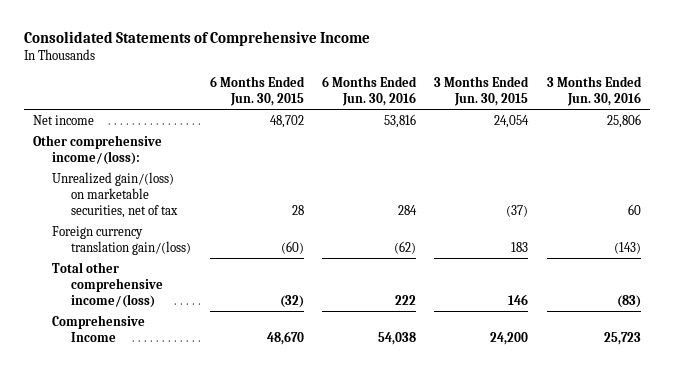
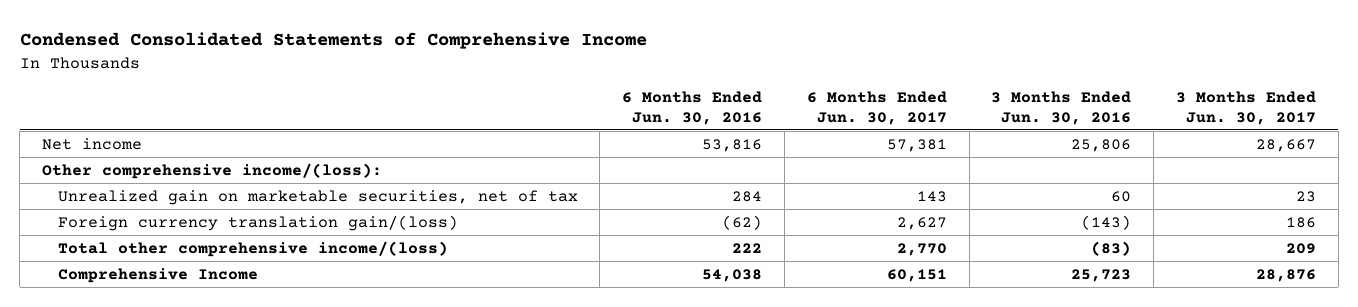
[23,31,370,47] Consolidated Statements of Comprehensive Income -> [19,32,647,50] Condensed Consolidated Statements of Comprehensive Income
[209,76,305,107] 6 Months Ended Jun. 30, 2015 -> none
[434,76,530,107] 3 Months Ended Jun. 30, 2015 -> none
none -> [806,91,947,125] 6 Months Ended Jun. 30, 2017
none -> [1175,91,1316,125] 3 Months Ended Jun. 30, 2017
[52,171,179,218] Unrealized gain/(loss) on marketable securities, net of tax -> [57,189,578,205] Unrealized gain on marketable securities, net of tax

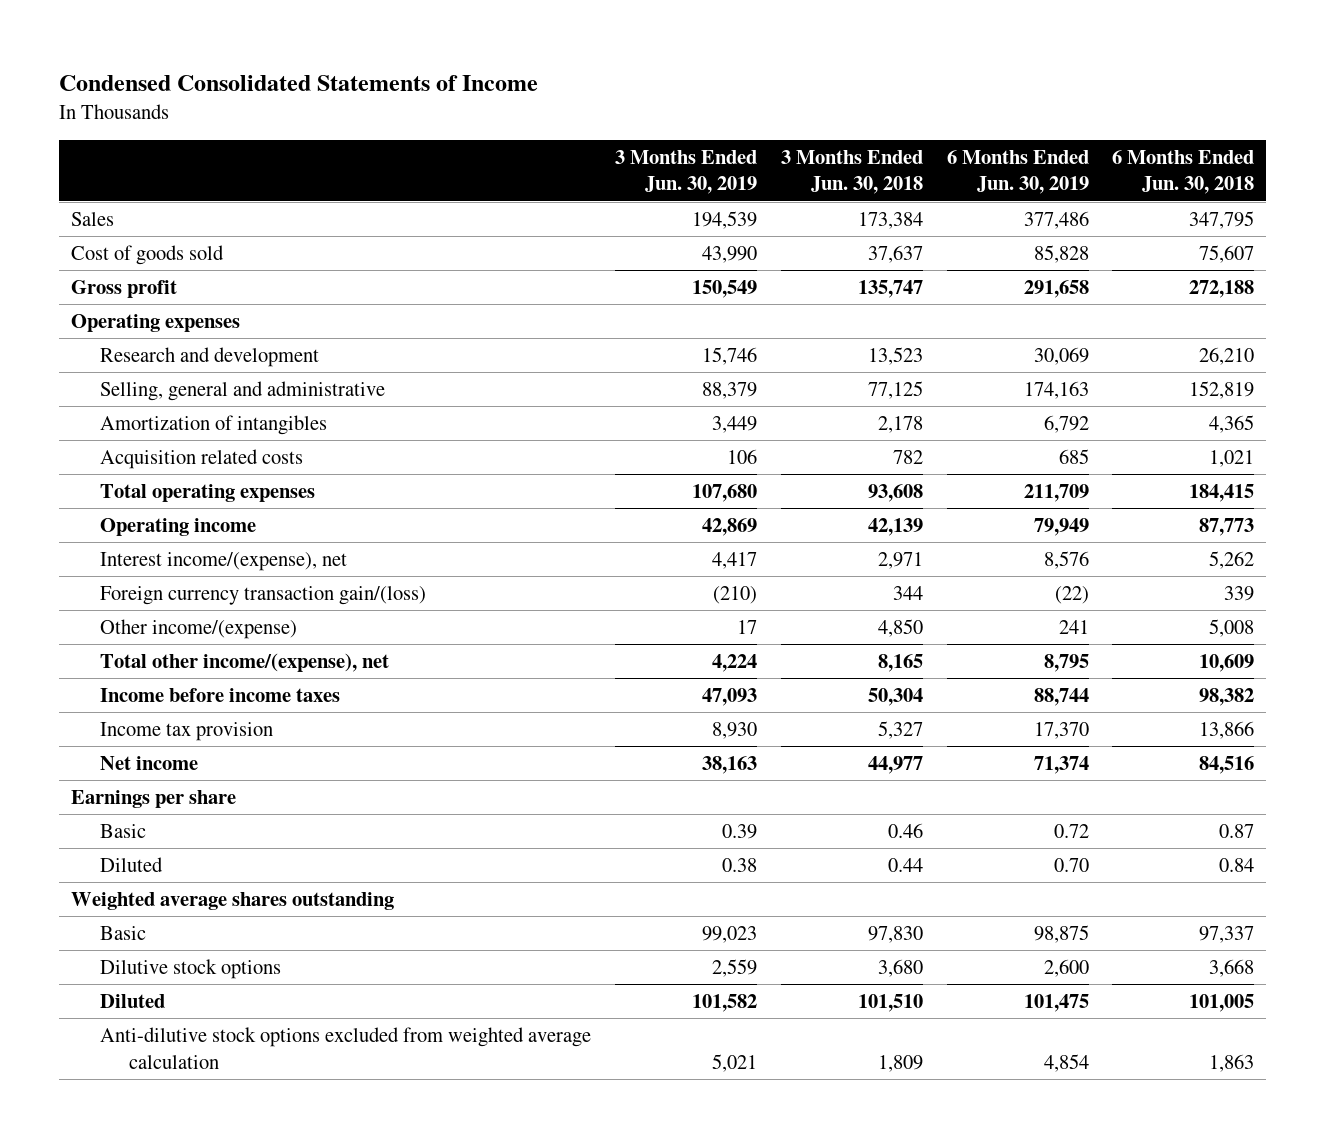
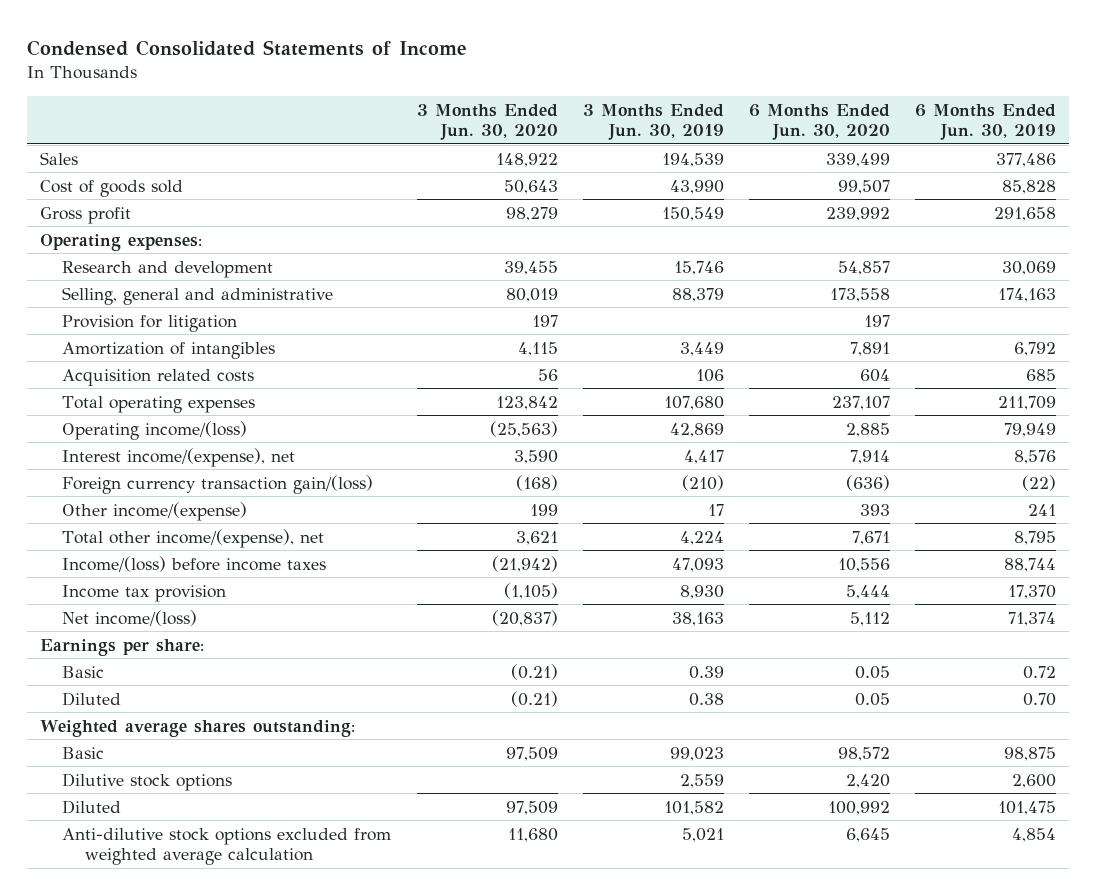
[780,149,923,195] 3 Months Ended Jun. 30, 2018 -> none
[1112,149,1255,195] 6 Months Ended Jun. 30, 2018 -> none
none -> [416,103,558,141] 3 Months Ended Jun. 30, 2020
none -> [749,103,891,141] 6 Months Ended Jun. 30, 2020
[70,313,240,332] Operating expenses -> [40,233,203,251] Operating expenses:
none -> [62,314,238,332] Provision for litigation
[100,517,257,536] Operating income -> [62,420,248,440] Operating income/(loss)
[100,687,341,702] Income before income taxes -> [62,555,327,572] Income/(loss) before income taxes
[100,755,199,770] Net income -> [62,609,198,626] Net income/(loss)
[70,789,236,808] Earnings per share -> [40,638,205,656] Earnings per share:
[70,891,394,910] Weighted average shares outstanding -> [40,719,356,737] Weighted average shares outstanding:

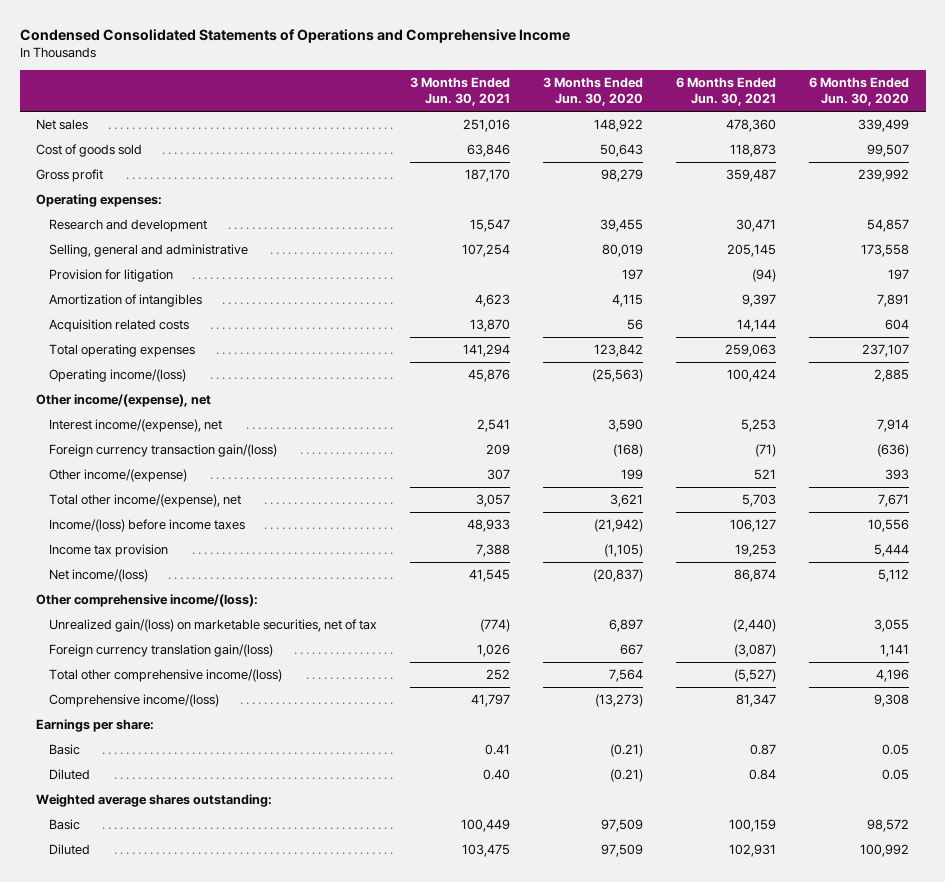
[27,39,468,56] Condensed Consolidated Statements of Income -> [19,28,570,43] Condensed Consolidated Statements of Operations and Comprehensive Income
[582,103,724,141] 3 Months Ended Jun. 30, 2019 -> none
[915,103,1057,141] 6 Months Ended Jun. 30, 2019 -> none
none -> [409,76,510,107] 3 Months Ended Jun. 30, 2021
none -> [675,76,776,107] 6 Months Ended Jun. 30, 2021
[40,151,79,165] Sales -> [36,118,89,130] Net sales
none -> [36,393,212,407] Other income/(expense), net
none -> [36,593,259,607] Other comprehensive income/(loss):
none -> [48,618,377,632] Unrealized gain/(loss) on marketable securities, net of tax
none -> [48,643,273,657] Foreign currency translation gain/(loss)
none -> [48,668,282,682] Total other comprehensive income/(loss)
none -> [48,693,219,707] Comprehensive income/(loss)
[62,772,233,791] Dilutive stock options -> none
[62,827,392,866] Anti-dilutive stock options excluded from weighted average calculation -> none

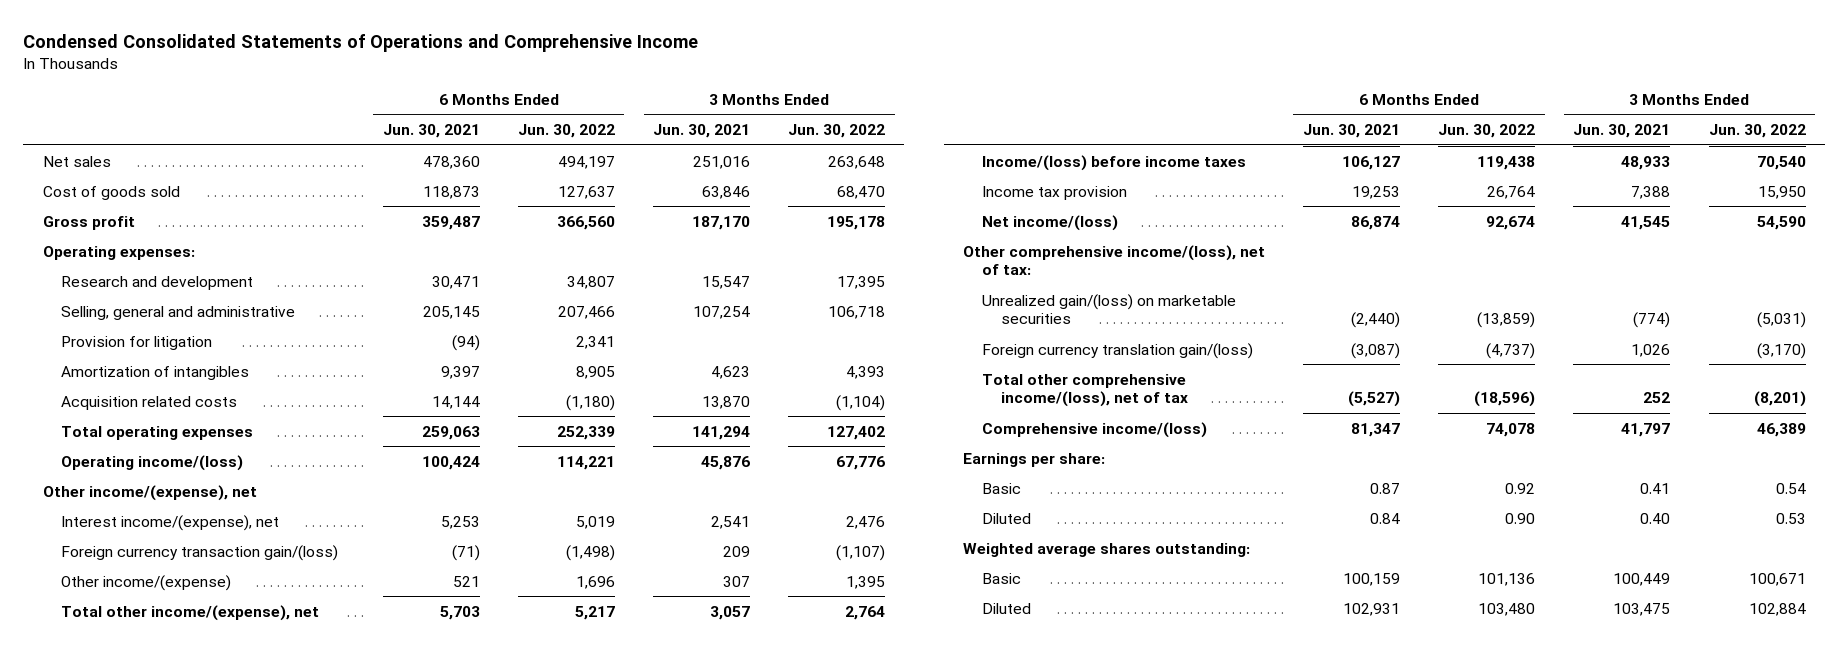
[542,76,643,107] 3 Months Ended Jun. 30, 2020 -> none
[808,76,909,107] 6 Months Ended Jun. 30, 2020 -> none
none -> [517,124,615,139] Jun. 30, 2022
none -> [788,124,886,139] Jun. 30, 2022
[36,593,259,607] Other comprehensive income/(loss): -> [962,244,1265,276] Other comprehensive income/(loss), net of tax:
[48,618,377,632] Unrealized gain/(loss) on marketable securities, net of tax -> [981,293,1236,325] Unrealized gain/(loss) on marketable securities
[48,668,282,682] Total other comprehensive income/(loss) -> [981,373,1188,408] Total other comprehensive income/(loss), net of tax

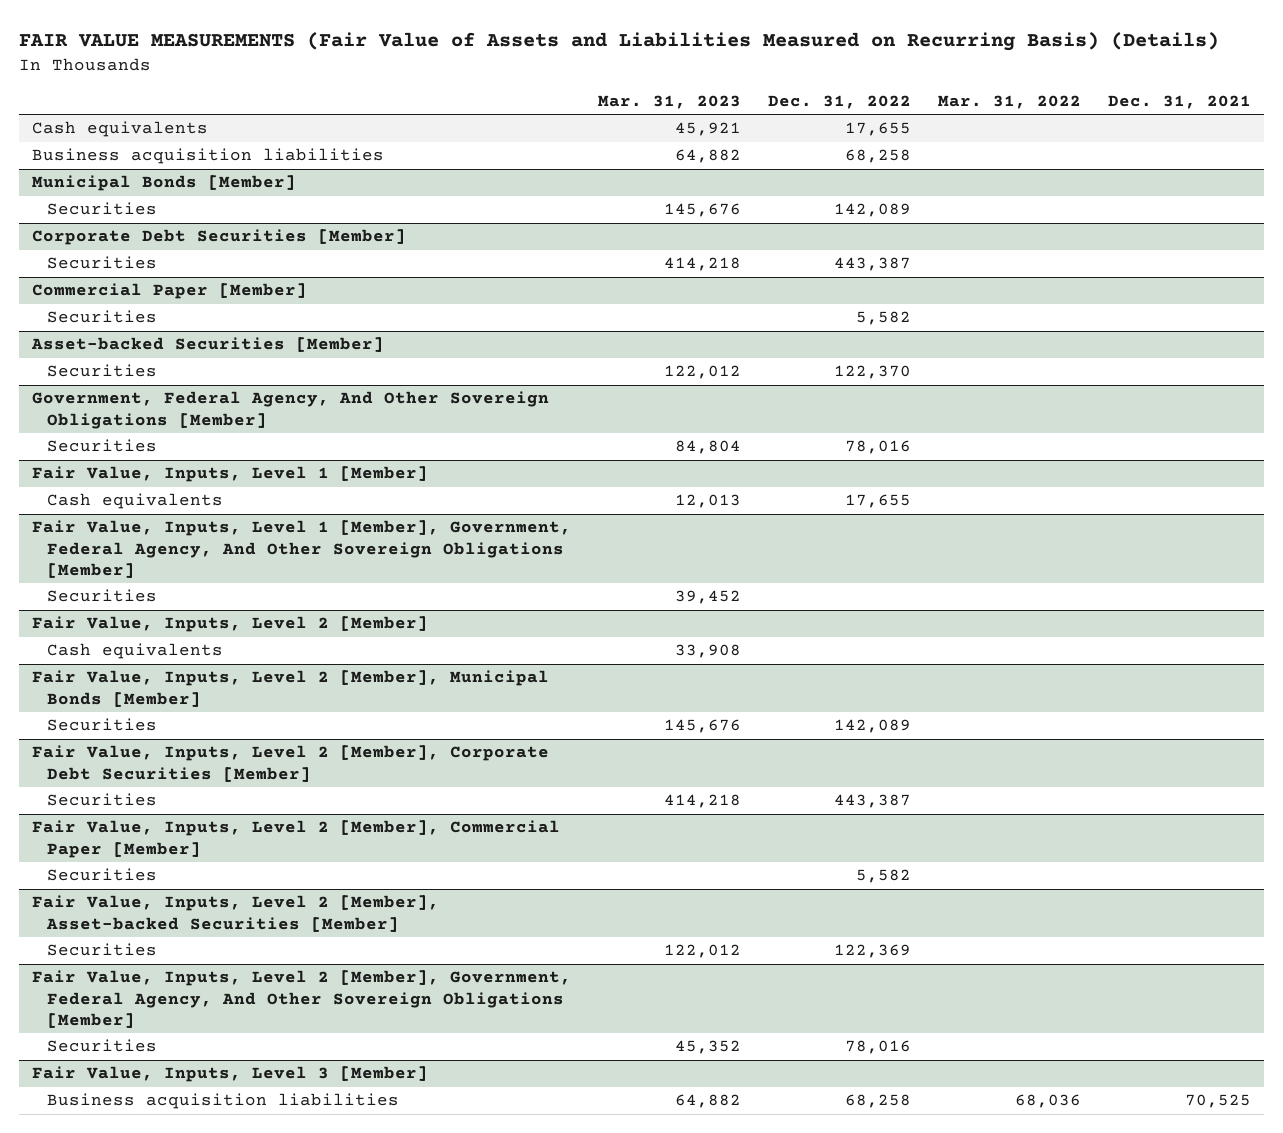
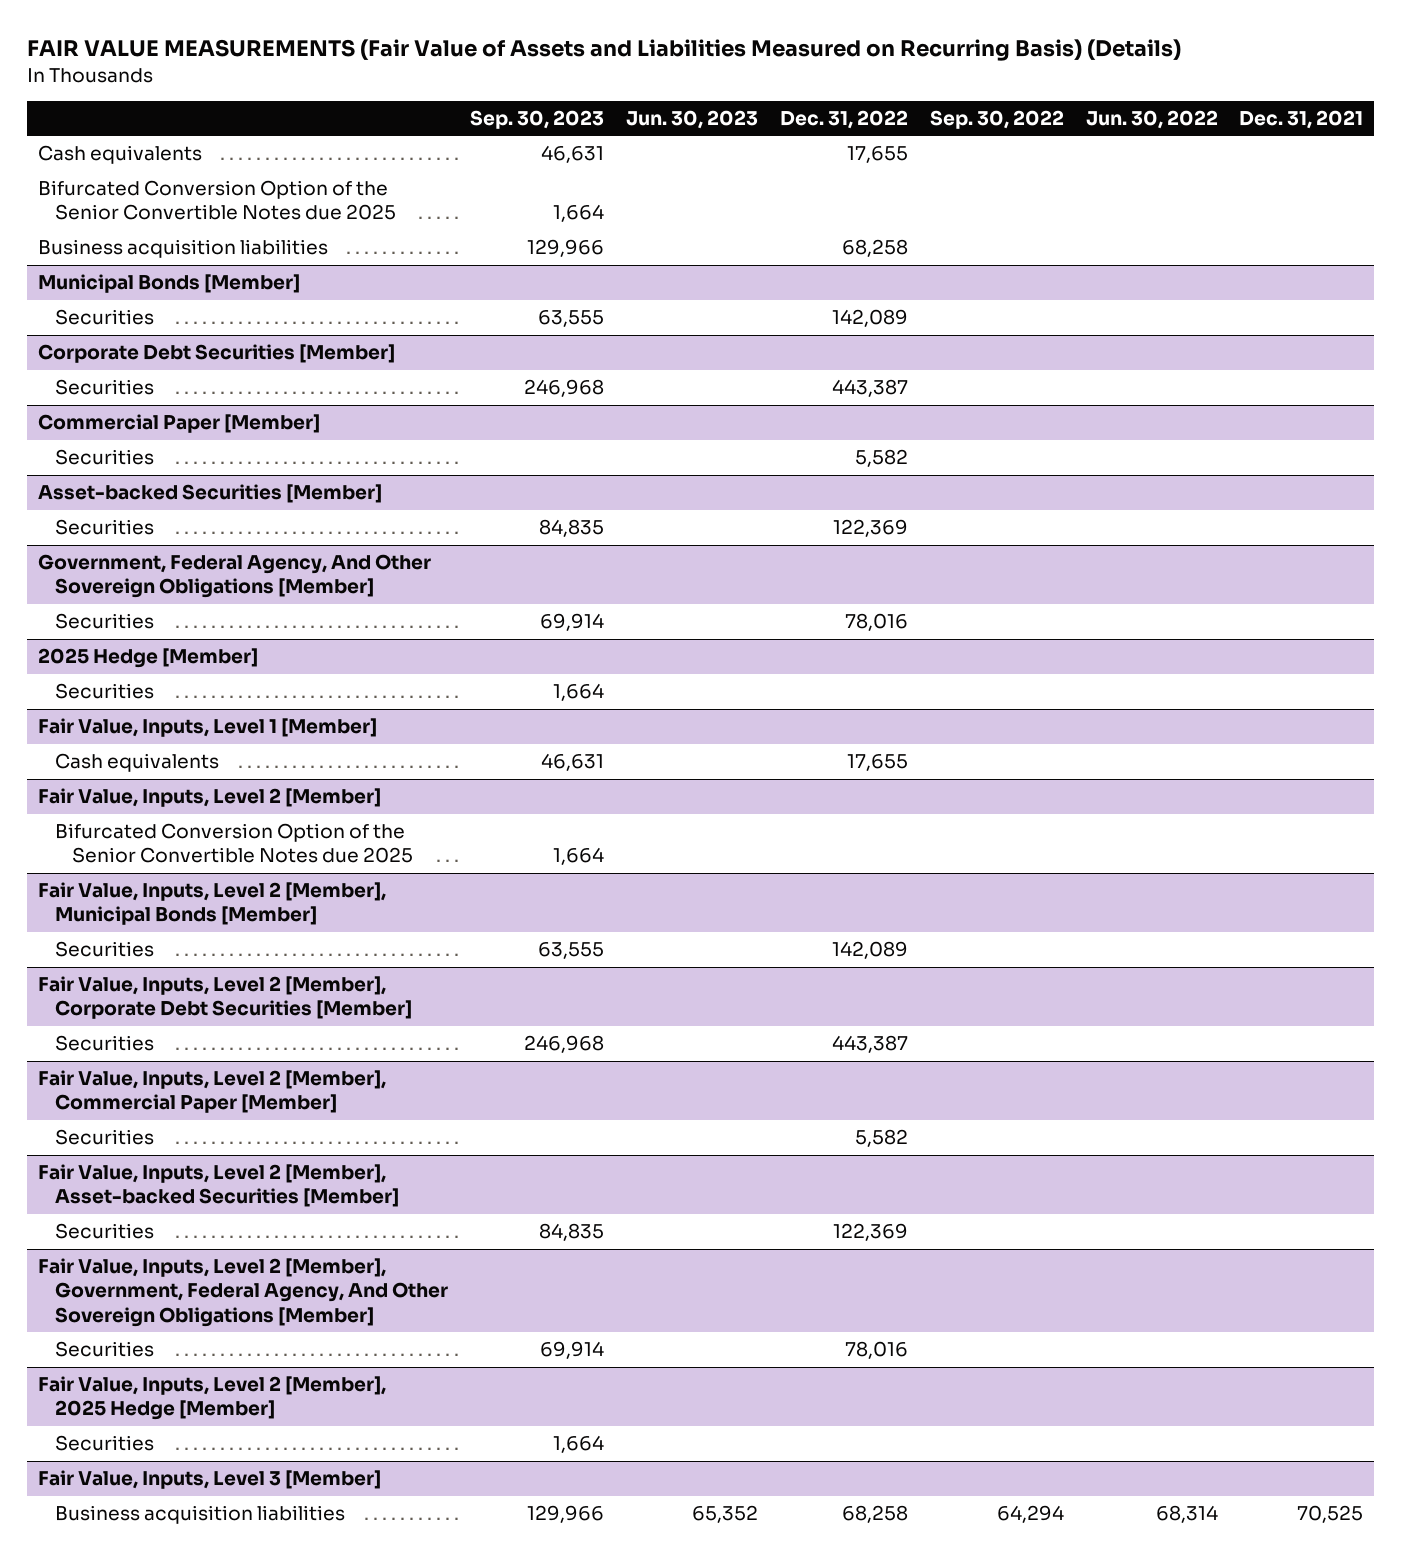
[598,95,742,110] Mar. 31, 2023 -> none
[937,95,1081,110] Mar. 31, 2022 -> none
none -> [469,109,604,129] Sep. 30, 2023
none -> [625,109,758,129] Jun. 30, 2023
none -> [929,109,1064,129] Sep. 30, 2022
none -> [1085,109,1218,129] Jun. 30, 2022
none -> [37,180,396,221] Bifurcated Conversion Option of the Senior Convertible Notes due 2025
[833,365,911,380] 122,370 -> [832,519,908,538] 122,369
none -> [37,648,258,669] 2025 Hedge [Member]
none -> [54,683,154,700] Securities
[32,520,572,579] Fair Value, Inputs, Level 1 [Member], Government, Federal Agency, And Other Sovereign Obligations [Member] -> none
[46,589,157,603] Securities -> none
[46,643,223,660] Cash equivalents -> none
none -> [54,823,413,864] Bifurcated Conversion Option of the Senior Convertible Notes due 2025
none -> [37,1376,386,1421] Fair Value, Inputs, Level 2 [Member], 2025 Hedge [Member]
none -> [54,1435,154,1452] Securities

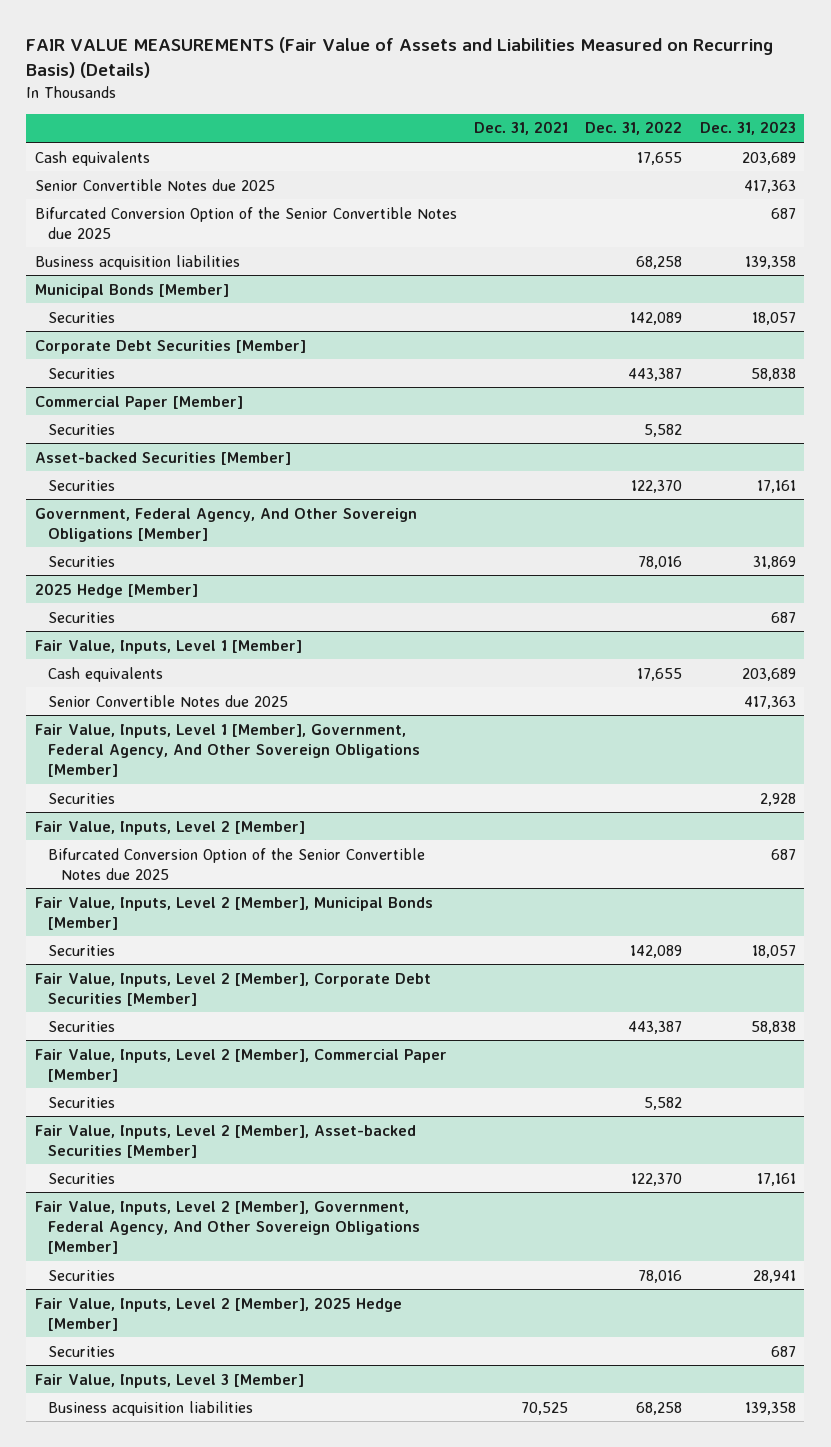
[469,109,604,129] Sep. 30, 2023 -> none
[625,109,758,129] Jun. 30, 2023 -> none
[929,109,1064,129] Sep. 30, 2022 -> none
[1085,109,1218,129] Jun. 30, 2022 -> none
none -> [699,121,796,136] Dec. 31, 2023
none -> [34,178,275,191] Senior Convertible Notes due 2025
[832,519,908,538] 122,369 -> [631,479,683,493] 122,370
none -> [48,694,289,707] Senior Convertible Notes due 2025
none -> [34,723,421,777] Fair Value, Inputs, Level 1 [Member], Government, Federal Agency, And Other Sovereign Obligations [Member]
none -> [48,792,116,804] Securities
[832,1223,908,1242] 122,369 -> [631,1172,683,1186] 122,370

